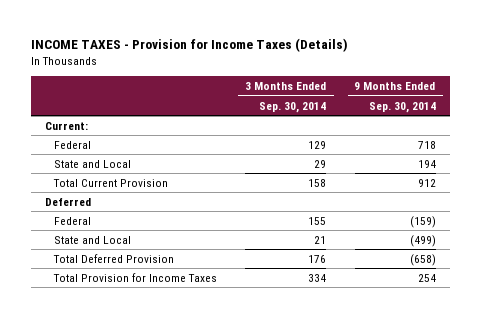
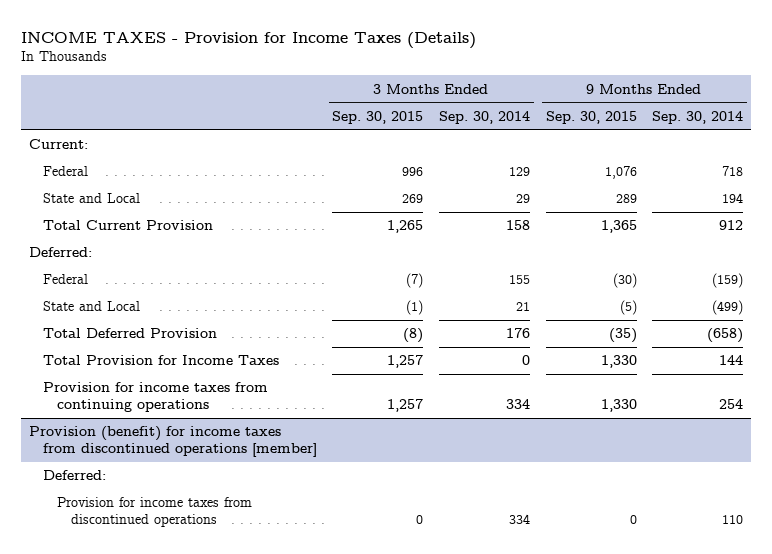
none -> [332,111,424,125] Sep. 30, 2015
none -> [545,111,637,125] Sep. 30, 2015
[45,197,92,206] Deferred -> [28,247,92,258] Deferred:
[308,273,327,282] 334 -> [522,355,531,366] 0
[417,273,436,282] 254 -> [719,355,744,366] 144
none -> [42,382,268,412] Provision for income taxes from continuing operations
none -> [28,426,317,457] Provision (benefit) for income taxes from discontinued operations [member]
none -> [42,470,106,481] Deferred:
none -> [57,497,253,527] Provision for income taxes from discontinued operations

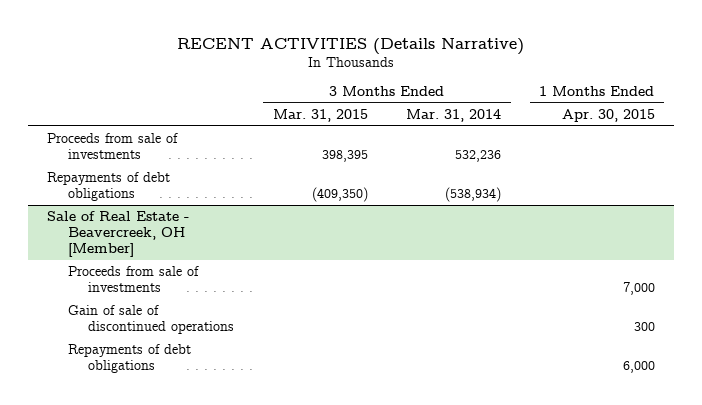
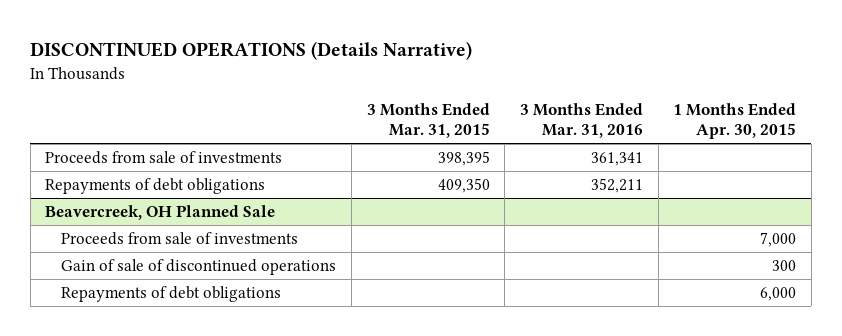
[177,37,525,55] RECENT ACTIVITIES (Details Narrative) -> [30,41,473,61] DISCONTINUED OPERATIONS (Details Narrative)
[406,108,502,122] Mar. 31, 2014 -> none
none -> [519,103,643,139] 3 Months Ended Mar. 31, 2016
[47,210,190,258] Sale of Real Estate - Beavercreek, OH [Member] -> none
[311,187,368,203] (409,350) -> [437,178,490,194] 409,350
none -> [45,205,276,221] Beavercreek, OH Planned Sale

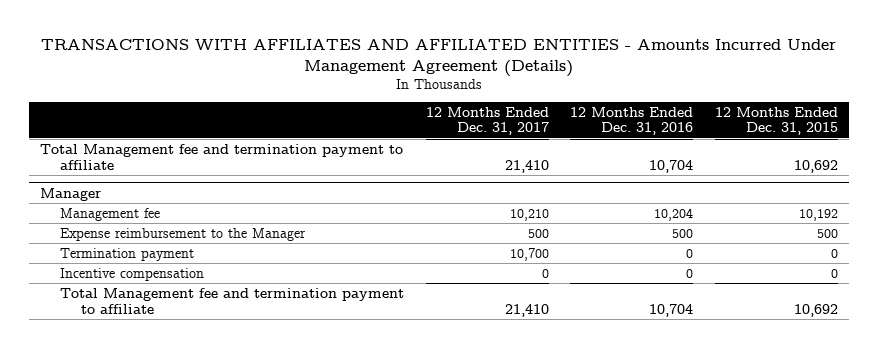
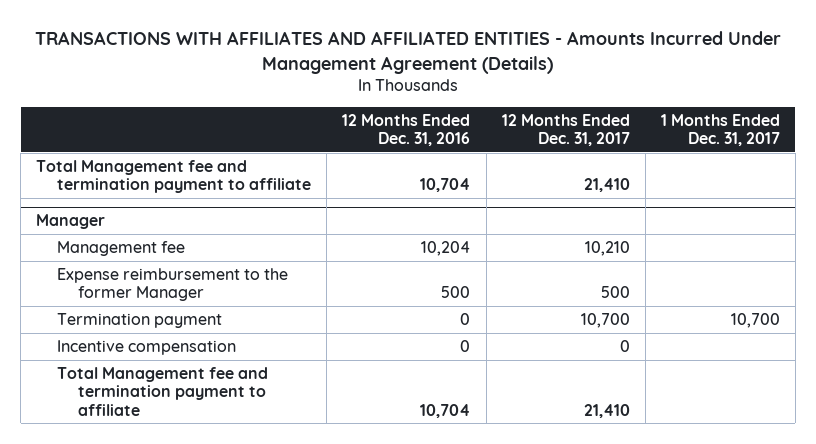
[714,106,838,136] 12 Months Ended Dec. 31, 2015 -> none
none -> [660,113,780,147] 1 Months Ended Dec. 31, 2017
[60,227,307,241] Expense reimbursement to the Manager -> [57,268,289,302] Expense reimbursement to the former Manager

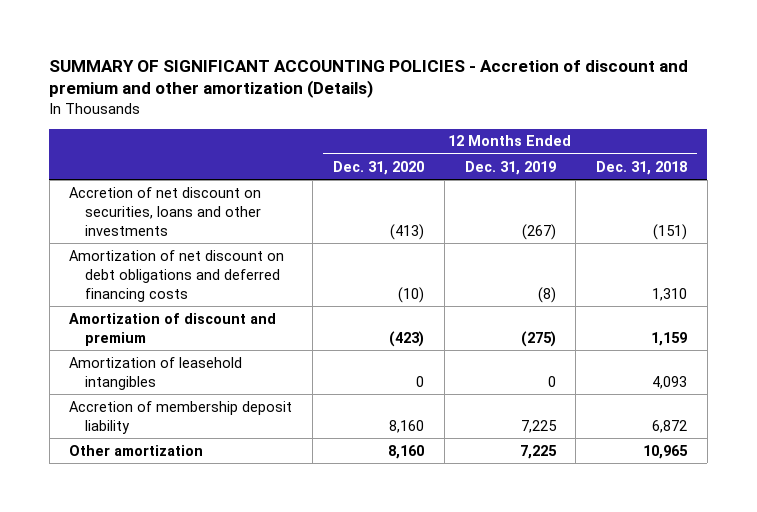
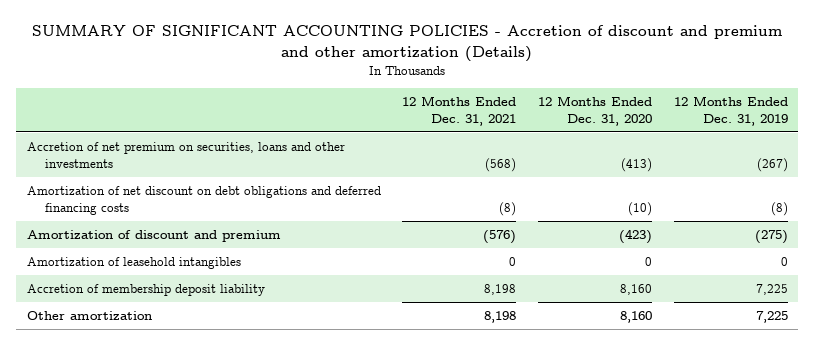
[596,160,688,175] Dec. 31, 2018 -> none
none -> [402,95,517,126] 12 Months Ended Dec. 31, 2021
[69,186,262,236] Accretion of net discount on securities, loans and other investments -> [26,141,345,168] Accretion of net premium on securities, loans and other investments

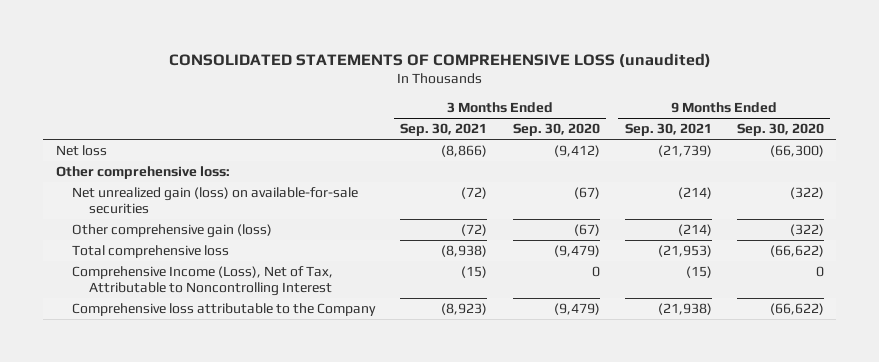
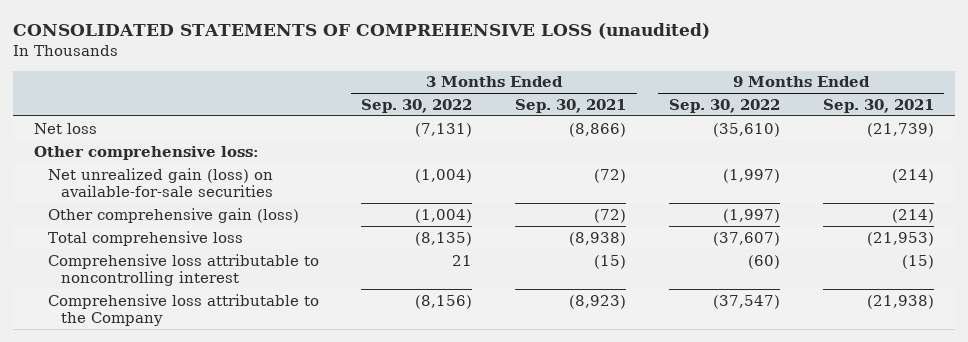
[512,123,600,137] Sep. 30, 2020 -> none
[736,123,824,137] Sep. 30, 2020 -> none
none -> [361,98,473,113] Sep. 30, 2022
none -> [668,98,780,113] Sep. 30, 2022
[72,266,334,297] Comprehensive Income (Loss), Net of Tax, Attributable to Noncontrolling Interest -> [47,253,319,287] Comprehensive loss attributable to noncontrolling interest

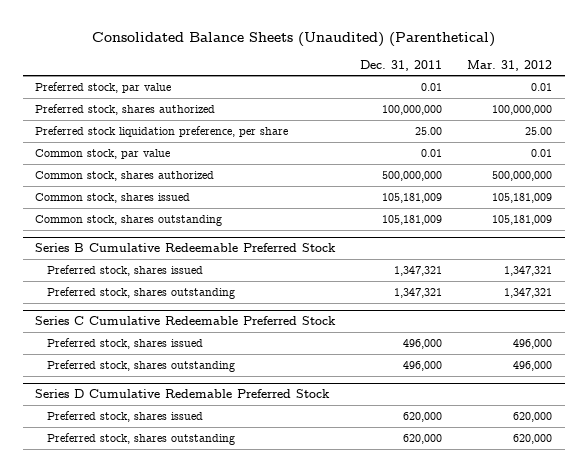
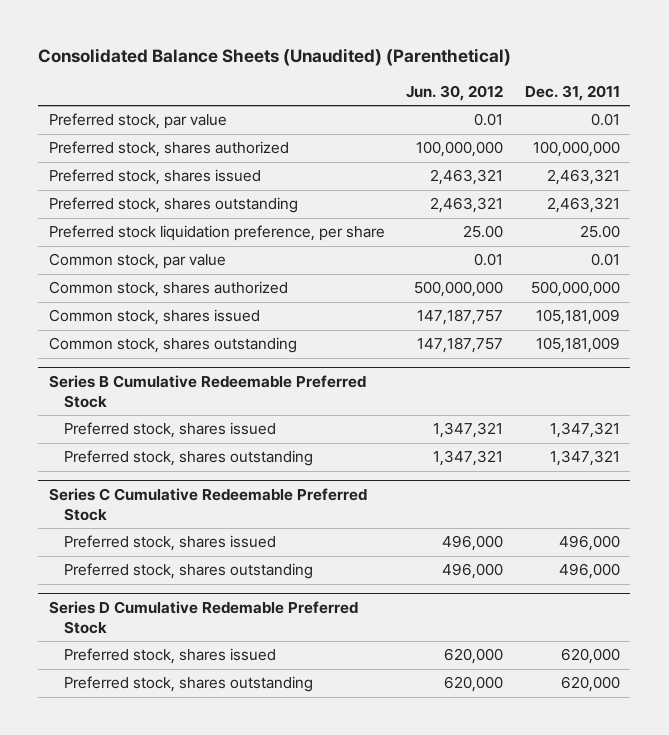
[467,59,553,71] Mar. 31, 2012 -> none
none -> [406,84,504,101] Jun. 30, 2012
none -> [49,169,262,186] Preferred stock, shares issued
none -> [49,197,299,214] Preferred stock, shares outstanding

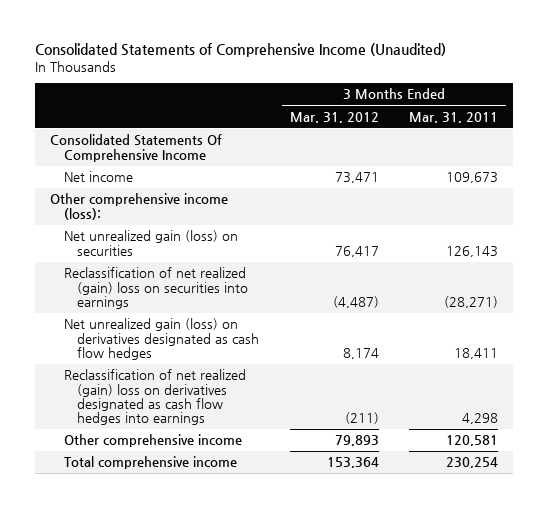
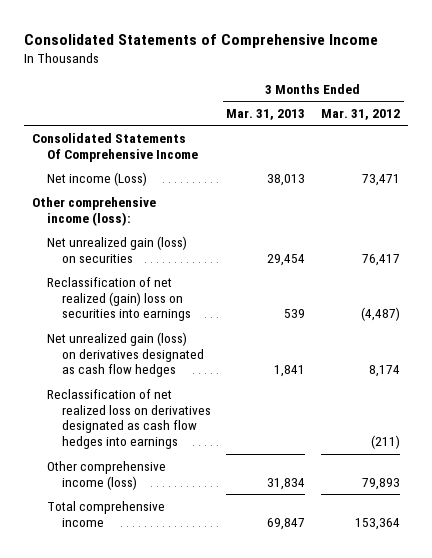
[34,42,446,57] Consolidated Statements of Comprehensive Income (Unaudited) -> [24,34,379,49] Consolidated Statements of Comprehensive Income
[409,111,499,123] Mar. 31, 2011 -> none
none -> [226,109,306,121] Mar. 31, 2013
[63,171,133,183] Net income -> [46,171,147,186] Net income (Loss)
[63,369,246,426] Reclassification of net realized (gain) loss on derivatives designated as cash flow hedges into earnings -> [46,388,211,450] Reclassification of net realized loss on derivatives designated as cash flow hedges into earnings
[63,434,242,448] Other comprehensive income -> [46,460,166,490] Other comprehensive income (loss)

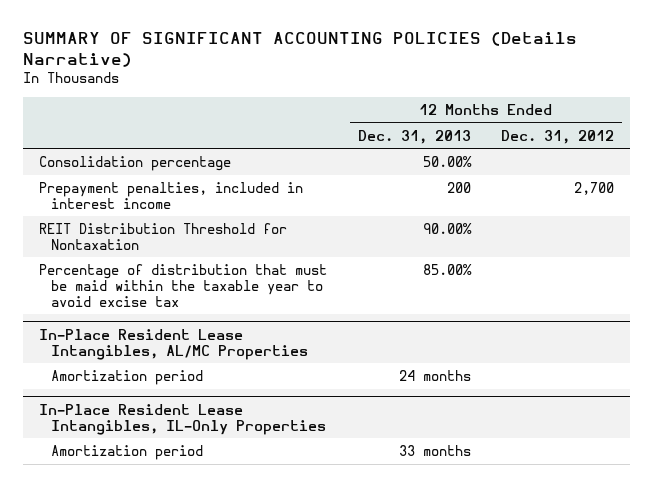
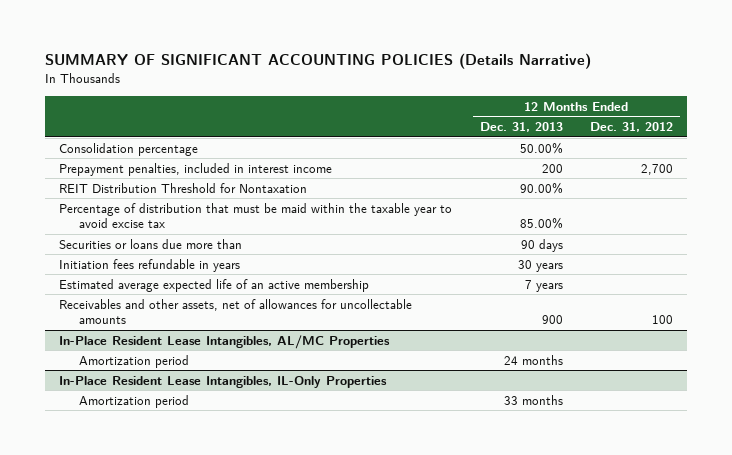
none -> [58,238,242,249] Securities or loans due more than
none -> [58,258,240,272] Initiation fees refundable in years
none -> [58,278,369,292] Estimated average expected life of an active membership
none -> [58,298,412,325] Receivables and other assets, net of allowances for uncollectable amounts

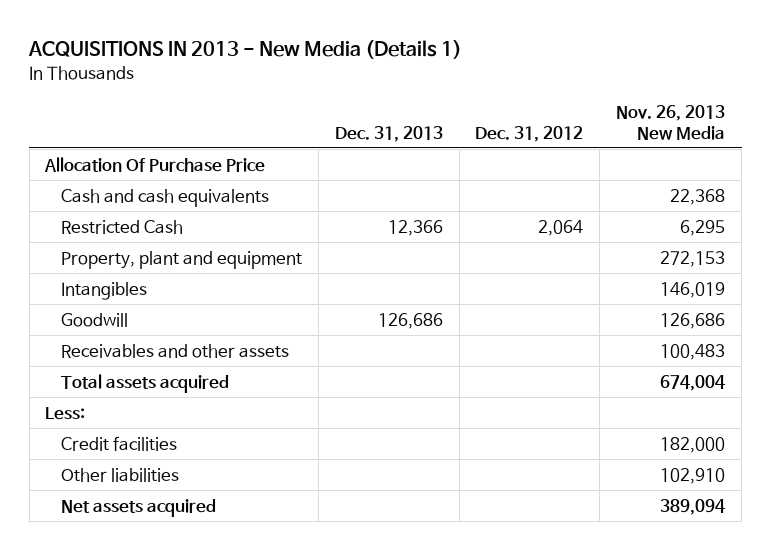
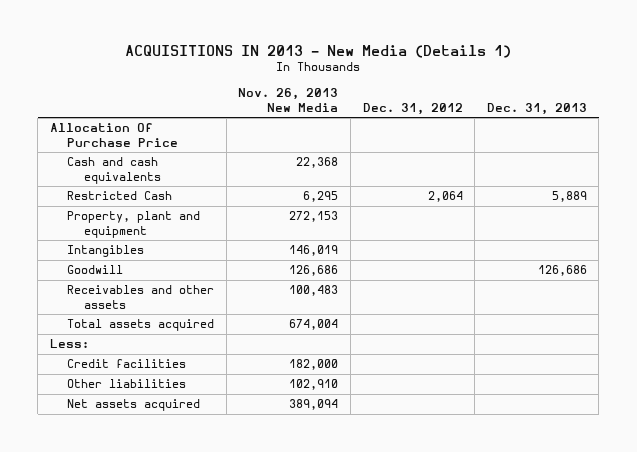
[387,219,443,236] 12,366 -> [551,191,587,203] 5,889

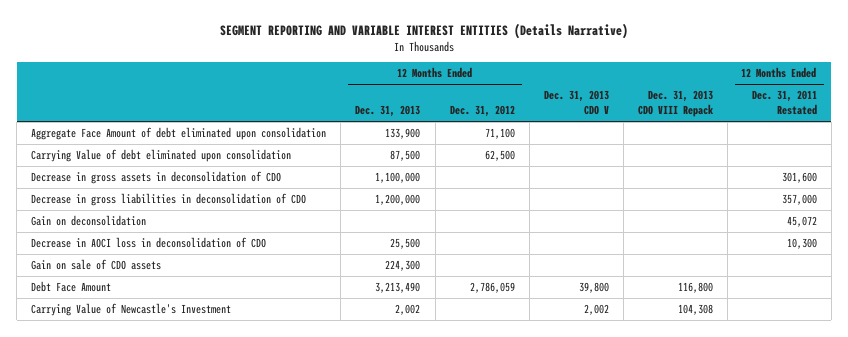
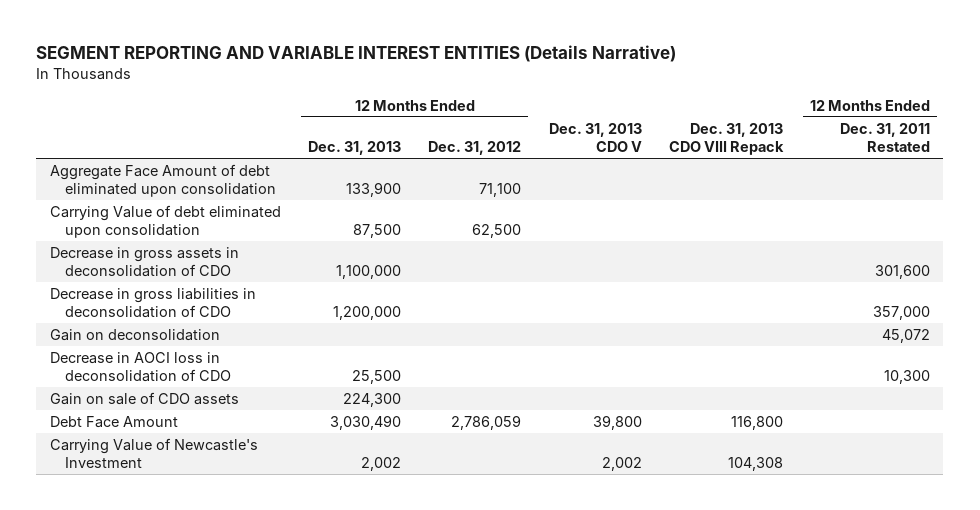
[375,282,421,294] 3,213,490 -> [330,414,402,430] 3,030,490

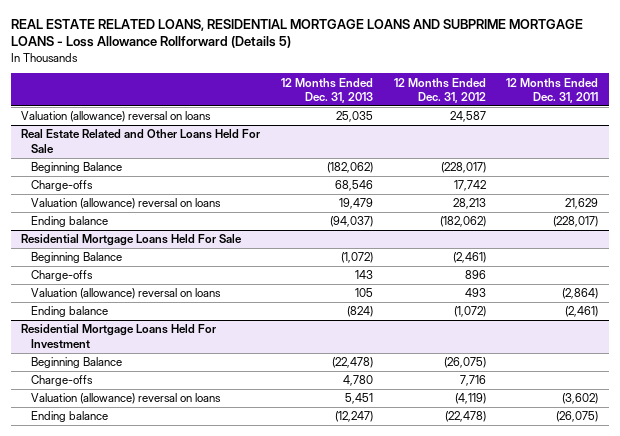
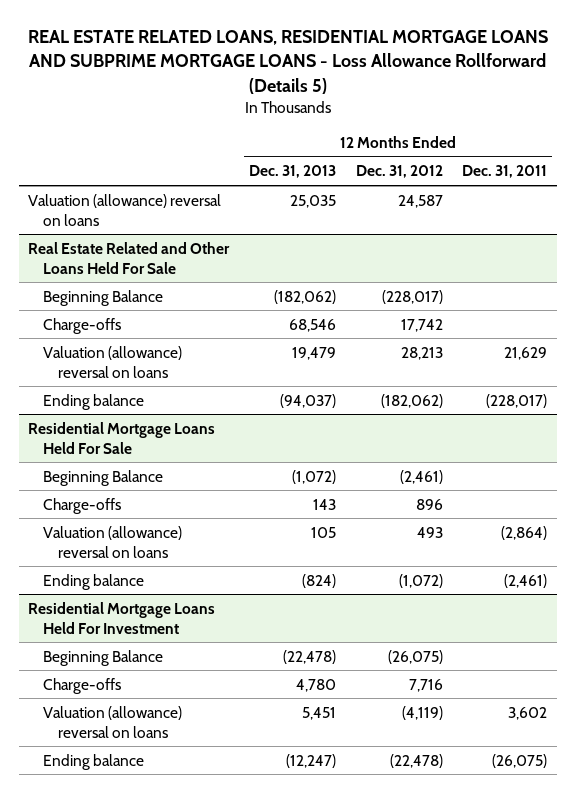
[562,393,599,405] (3,602) -> [508,706,548,720] 3,602

